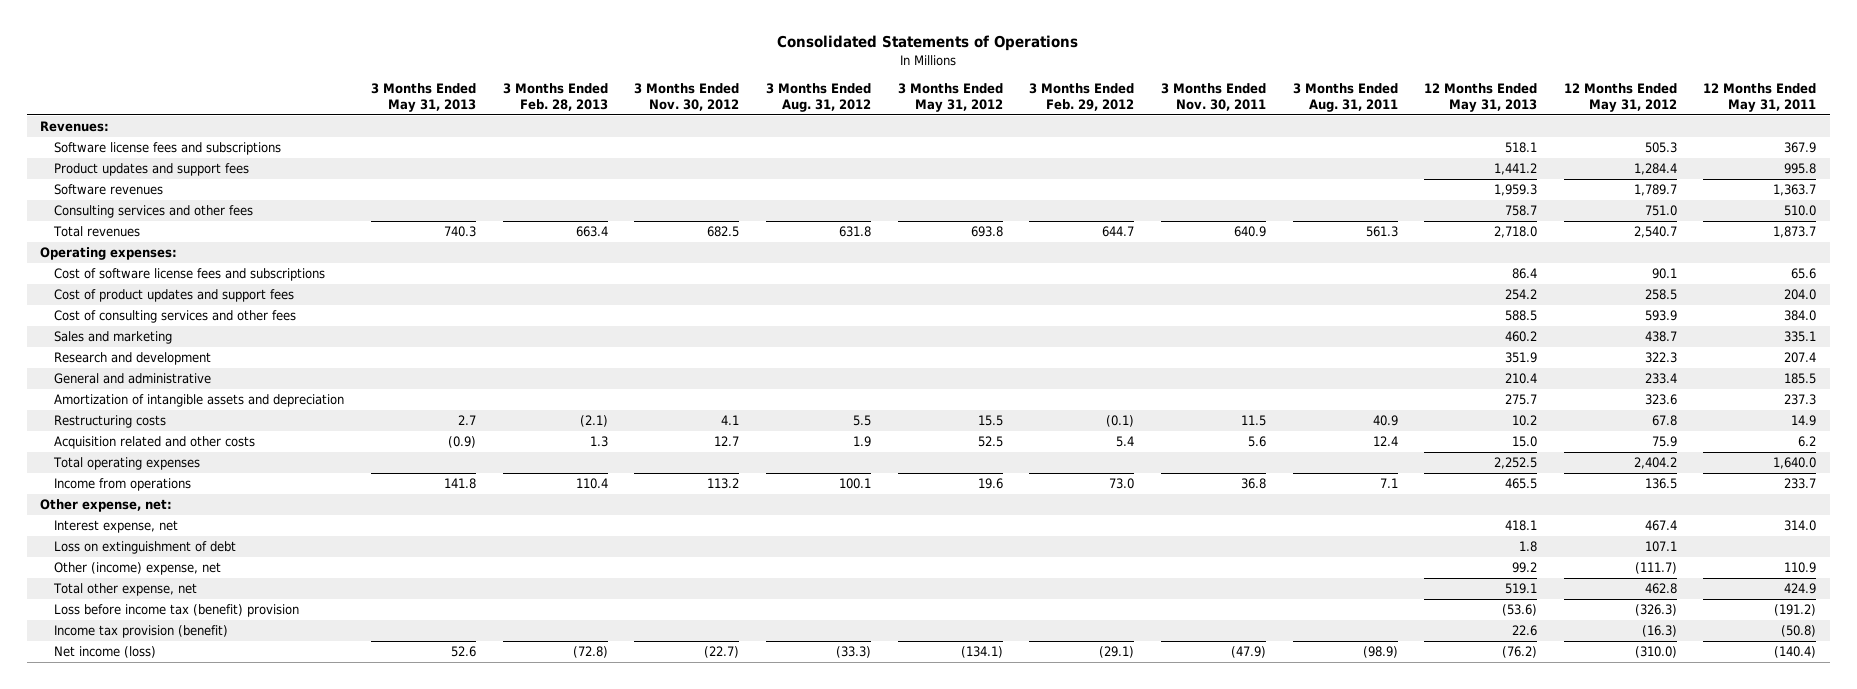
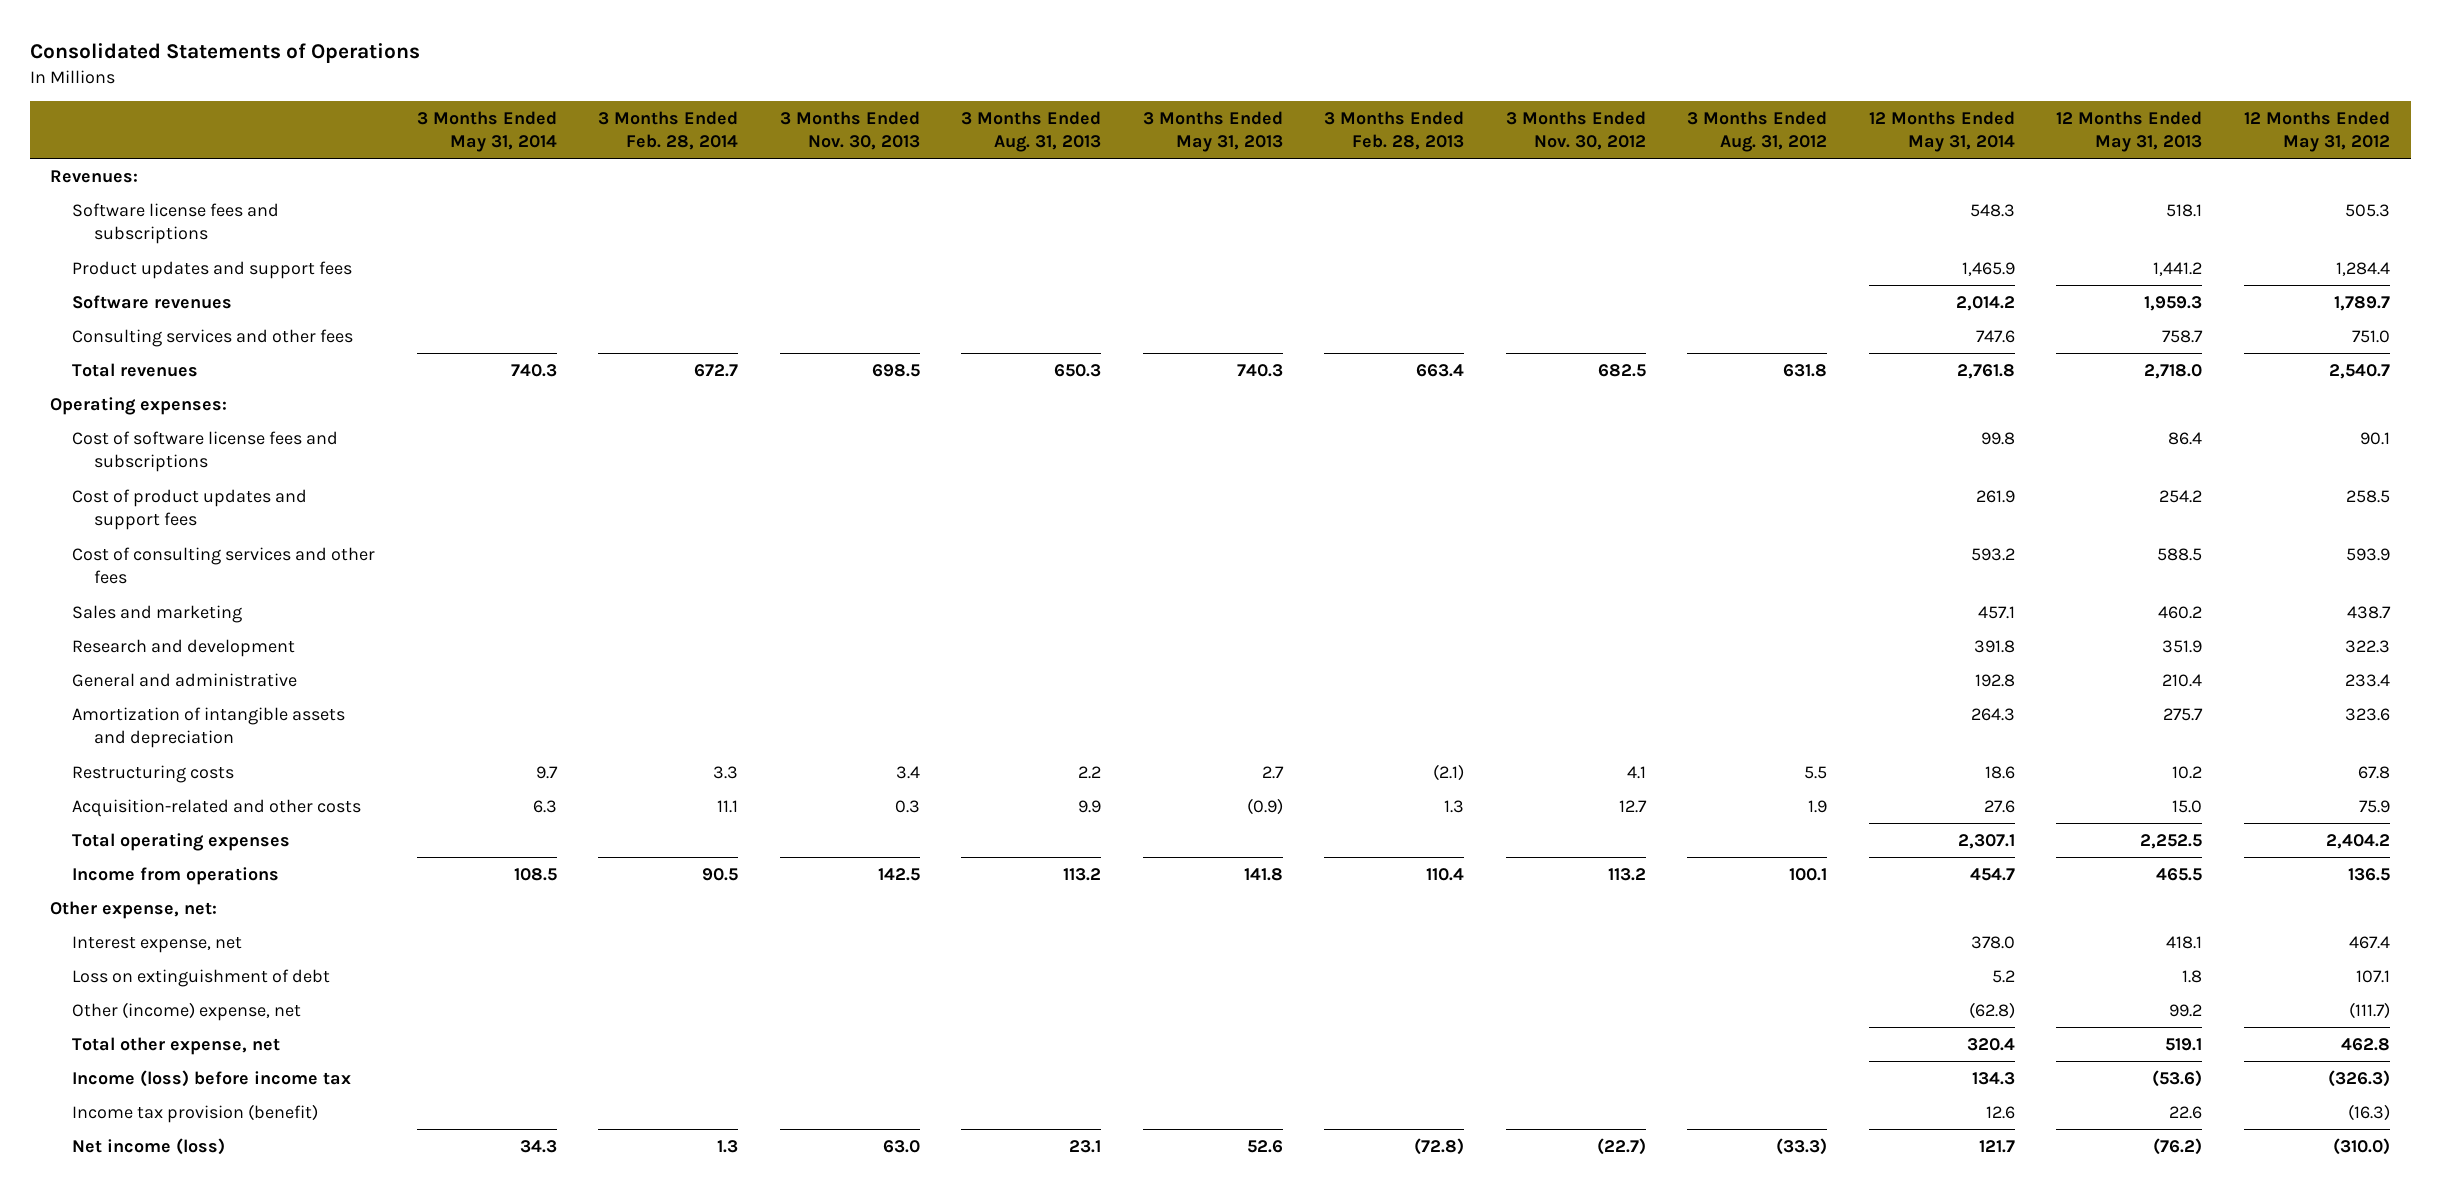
[897,83,1003,112] 3 Months Ended May 31, 2012 -> none
[1029,83,1135,111] 3 Months Ended Feb. 29, 2012 -> none
[1160,83,1266,111] 3 Months Ended Nov. 30, 2011 -> none
[1292,83,1398,112] 3 Months Ended Aug. 31, 2011 -> none
[1703,83,1817,112] 12 Months Ended May 31, 2011 -> none
none -> [416,110,557,153] 3 Months Ended May 31, 2014
none -> [598,110,739,151] 3 Months Ended Feb. 28, 2014
none -> [779,110,920,151] 3 Months Ended Nov. 30, 2013
none -> [961,110,1102,153] 3 Months Ended Aug. 31, 2013
none -> [1868,110,2015,153] 12 Months Ended May 31, 2014
[54,436,256,450] Acquisition related and other costs -> [72,798,362,817] Acquisition-related and other costs
[54,604,300,618] Loss before income tax (benefit) provision -> [72,1069,352,1087] Income (loss) before income tax

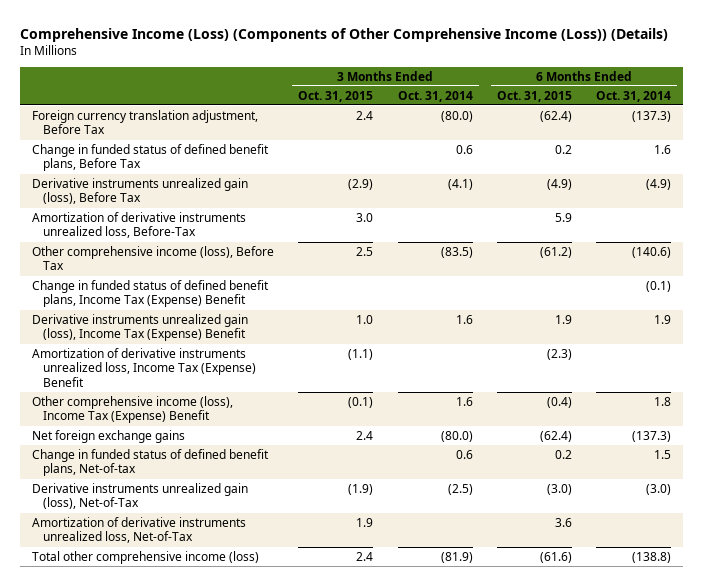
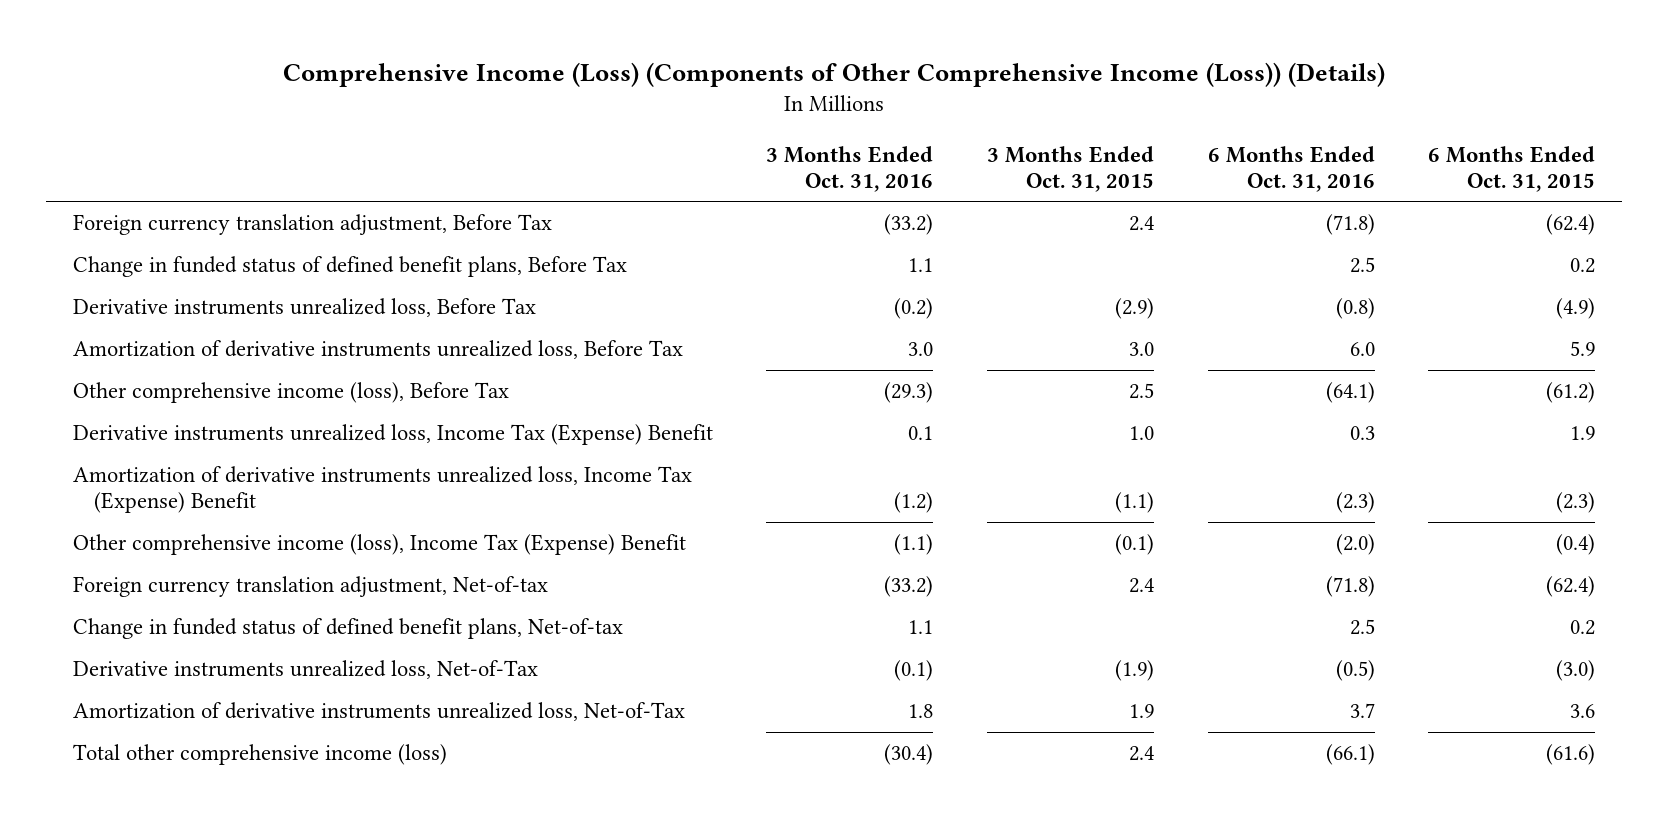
[397,90,473,102] Oct. 31, 2014 -> none
[595,90,671,102] Oct. 31, 2014 -> none
none -> [766,145,934,192] 3 Months Ended Oct. 31, 2016
none -> [1207,145,1375,192] 6 Months Ended Oct. 31, 2016
[32,177,249,205] Derivative instruments unrealized gain (loss), Before Tax -> [72,298,536,318] Derivative instruments unrealized loss, Before Tax
[32,211,247,239] Amortization of derivative instruments unrealized loss, Before-Tax -> [72,340,683,360] Amortization of derivative instruments unrealized loss, Before Tax
[32,279,270,308] Change in funded status of defined benefit plans, Income Tax (Expense) Benefit -> none
[32,313,249,342] Derivative instruments unrealized gain (loss), Income Tax (Expense) Benefit -> [72,424,713,446] Derivative instruments unrealized loss, Income Tax (Expense) Benefit
[32,429,186,443] Net foreign exchange gains -> [72,576,548,598] Foreign currency translation adjustment, Net-of-tax
[32,482,249,510] Derivative instruments unrealized gain (loss), Net-of-Tax -> [72,660,538,680] Derivative instruments unrealized loss, Net-of-Tax

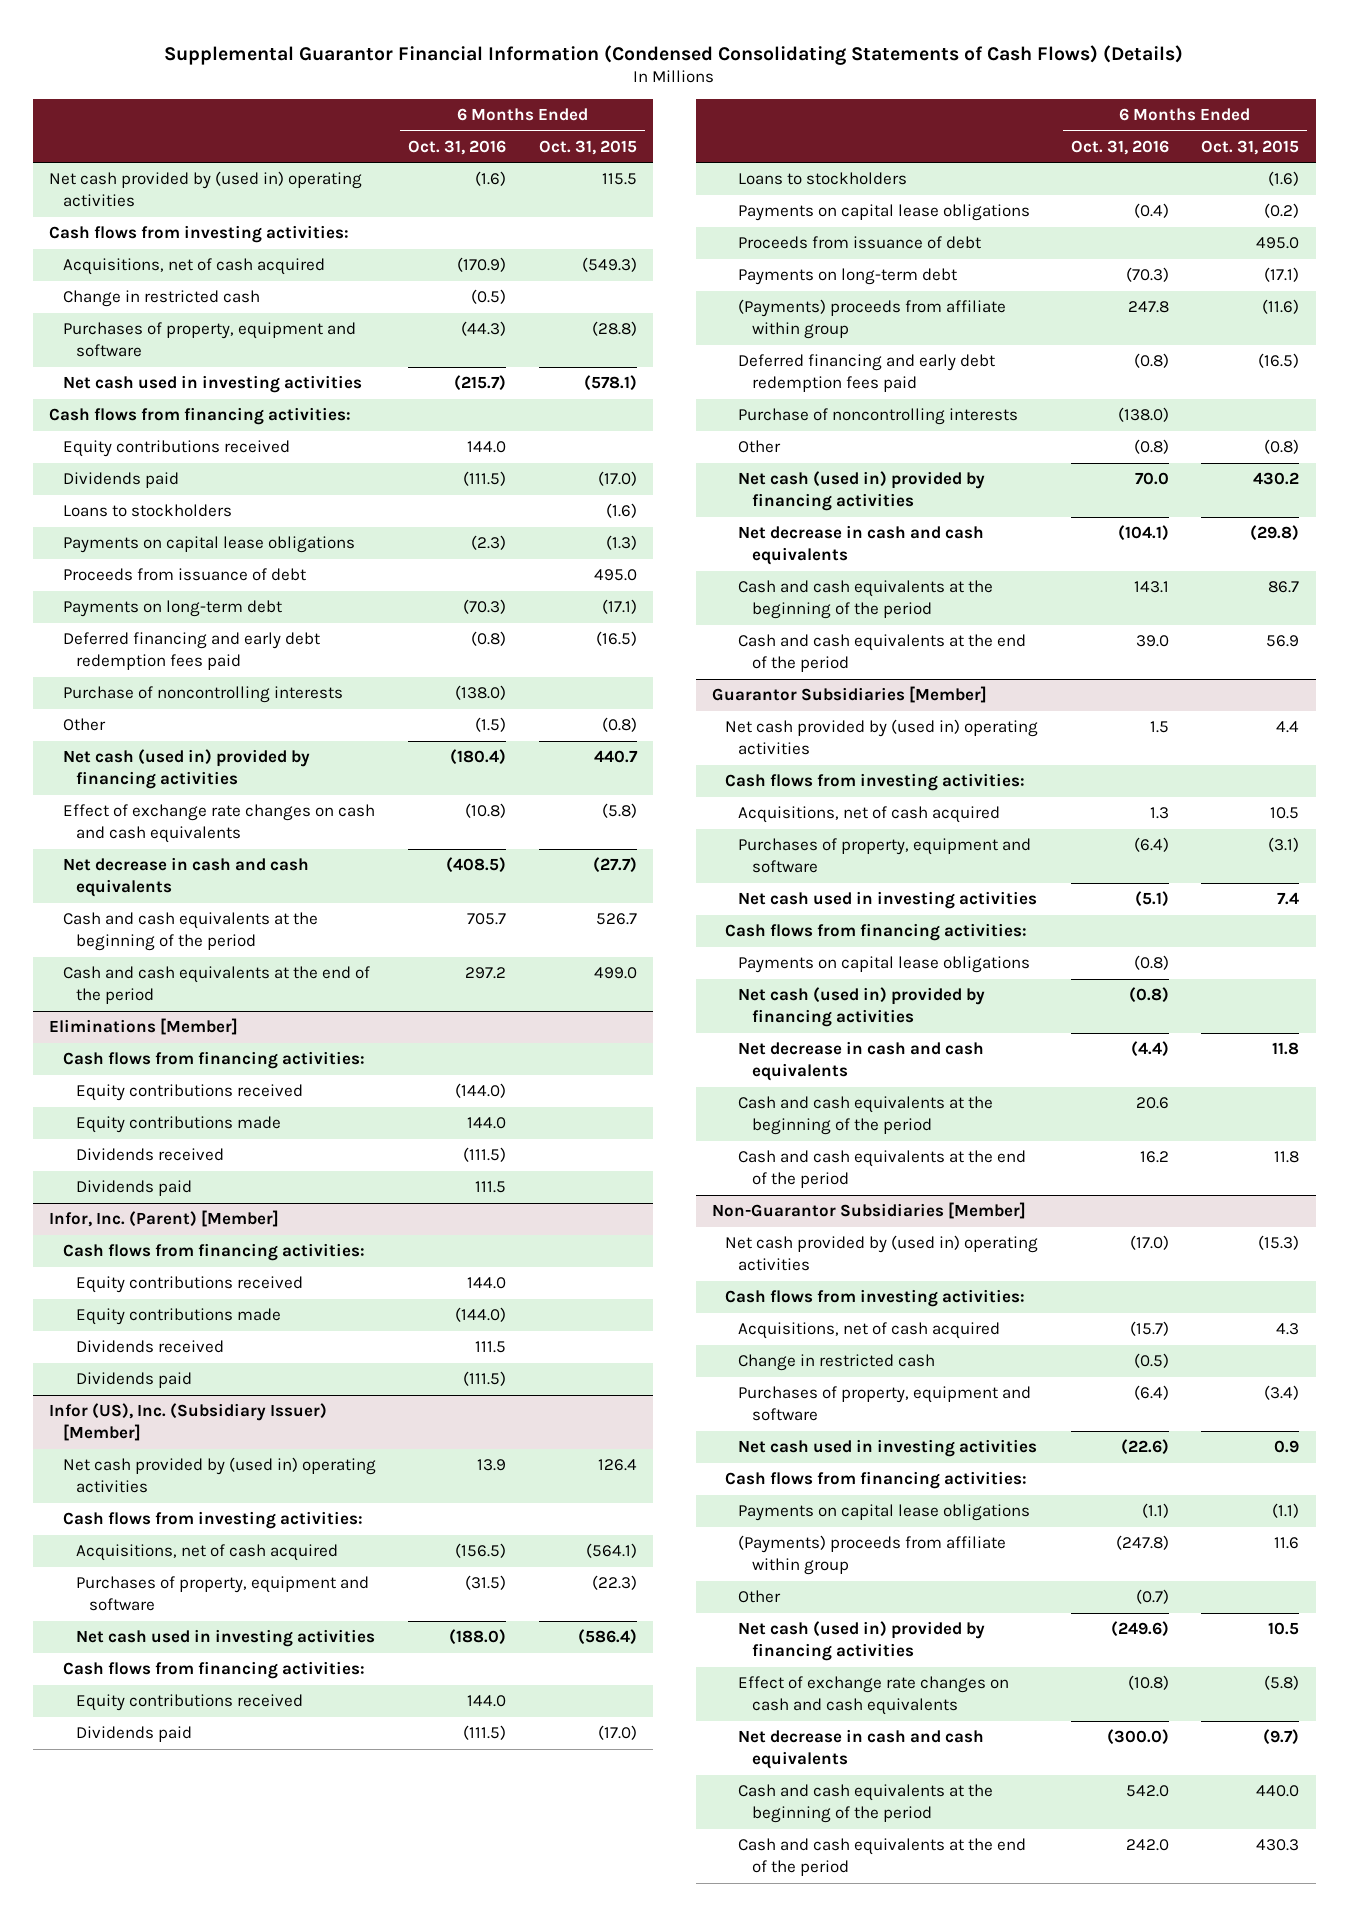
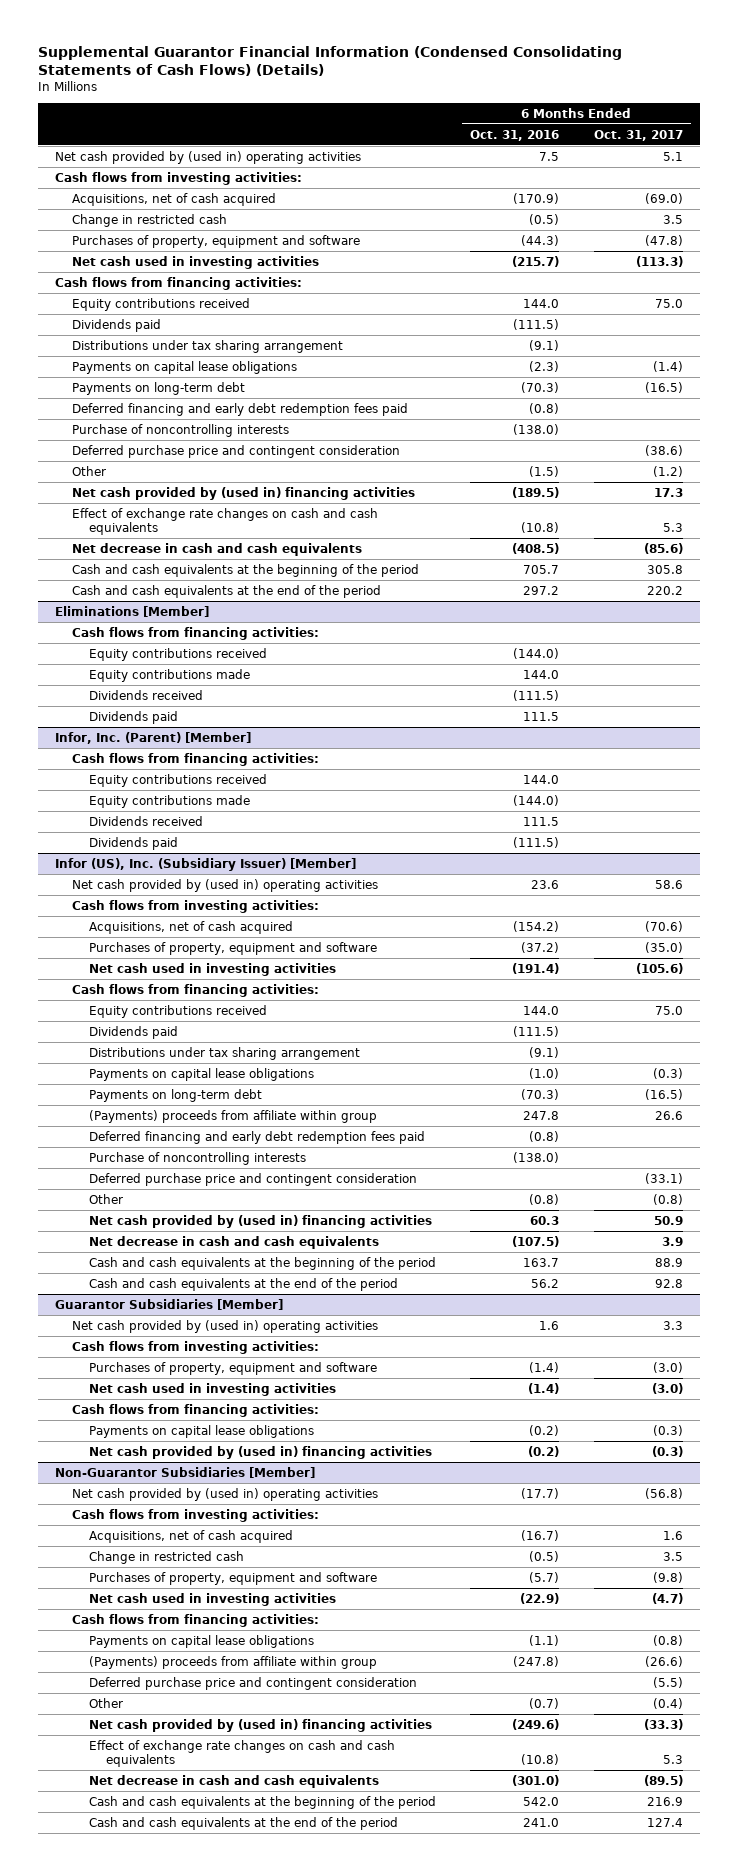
[538,139,637,155] Oct. 31, 2015 -> none
none -> [593,129,683,141] Oct. 31, 2017
[475,171,507,187] (1.6) -> [539,151,560,161] 7.5
[62,504,232,518] Loans to stockholders -> none
none -> [72,339,344,353] Distributions under tax sharing arrangement
[62,568,306,582] Proceeds from issuance of debt -> none
none -> [72,444,401,458] Deferred purchase price and contingent consideration
[62,749,310,790] Net cash (used in) provided by financing activities -> [72,486,416,500] Net cash provided by (used in) financing activities
[450,749,507,766] (180.4) -> [512,486,560,498] (189.5)
[477,1459,507,1472] 13.9 -> [531,879,560,889] 23.6
[455,1543,507,1559] (156.5) -> [513,920,560,932] (154.2)
[465,1575,507,1591] (31.5) -> [521,941,560,953] (37.2)
[449,1629,507,1646] (188.0) -> [512,962,560,974] (191.4)
[738,172,908,186] Loans to stockholders -> none
[738,236,982,250] Proceeds from issuance of debt -> none
none -> [89,1046,361,1060] Distributions under tax sharing arrangement
[1133,203,1169,219] (0.4) -> [529,1067,560,1079] (1.0)
none -> [89,1172,418,1186] Deferred purchase price and contingent consideration
[738,471,986,512] Net cash (used in) provided by financing activities -> [89,1214,433,1228] Net cash provided by (used in) financing activities
[1134,472,1169,486] 70.0 -> [530,1215,560,1225] 60.3
[1117,525,1169,542] (104.1) -> [512,1235,560,1247] (107.5)
[1133,581,1169,594] 143.1 -> [523,1257,560,1267] 163.7
[1135,635,1169,648] 39.0 -> [531,1278,560,1288] 56.2
[1149,721,1169,734] 1.5 -> [539,1320,560,1330] 1.6
[738,806,1001,824] Acquisitions, net of cash acquired -> none
[1133,837,1169,853] (6.4) -> [529,1361,560,1373] (1.4)
[1134,891,1169,908] (5.1) -> [528,1382,560,1394] (1.4)
[738,1041,985,1082] Net decrease in cash and cash equivalents -> none
[738,1096,994,1136] Cash and cash equivalents at the beginning of the period -> none
[738,1150,1027,1189] Cash and cash equivalents at the end of the period -> none
[1133,955,1169,971] (0.8) -> [529,1424,560,1436] (0.2)
[738,987,986,1028] Net cash (used in) provided by financing activities -> [89,1445,433,1459] Net cash provided by (used in) financing activities
[1128,987,1169,1004] (0.8) -> [528,1445,560,1457] (0.2)
[1129,1235,1169,1251] (17.0) -> [521,1487,560,1499] (17.7)
[1129,1321,1169,1337] (15.7) -> [521,1529,560,1541] (16.7)
[1133,1385,1169,1401] (6.4) -> [529,1571,560,1583] (5.7)
[1120,1439,1169,1456] (22.6) -> [520,1592,560,1604] (22.9)
none -> [89,1676,418,1690] Deferred purchase price and contingent consideration
[738,1621,986,1662] Net cash (used in) provided by financing activities -> [89,1718,433,1732] Net cash provided by (used in) financing activities
[1106,1729,1169,1746] (300.0) -> [512,1774,560,1786] (301.0)
[1125,1839,1169,1852] 242.0 -> [523,1817,560,1827] 241.0

